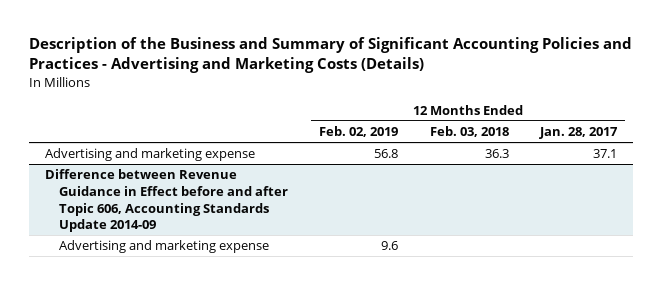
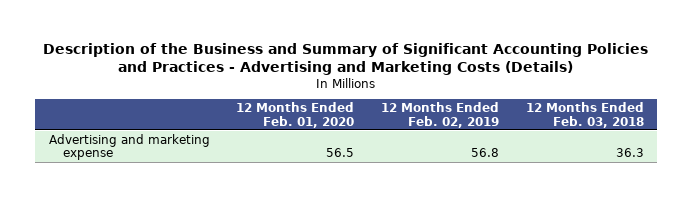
[539,127,619,140] Jan. 28, 2017 -> none
none -> [236,101,355,128] 12 Months Ended Feb. 01, 2020
[45,169,288,233] Difference between Revenue Guidance in Effect before and after Topic 606, Accounting Standards Update 2014-09 -> none
[58,240,269,254] Advertising and marketing expense -> none

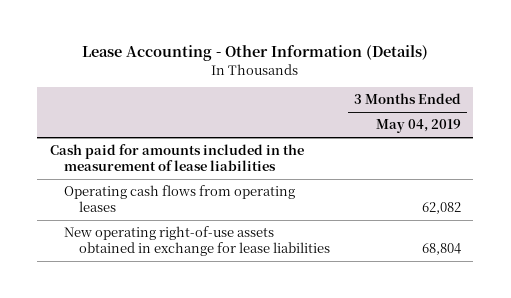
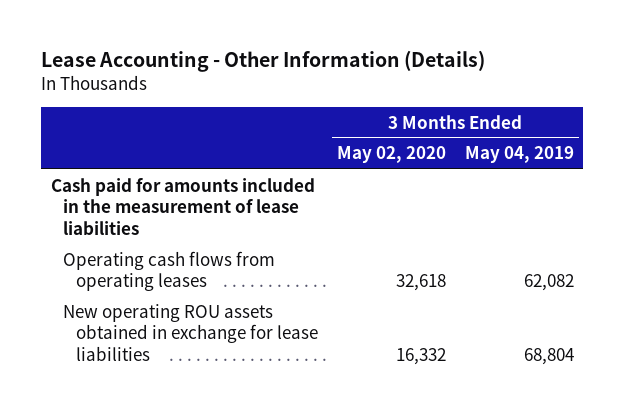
none -> [336,146,446,164] May 02, 2020
[64,226,330,256] New operating right-of-use assets obtained in exchange for lease liabilities -> [63,303,318,361] New operating ROU assets obtained in exchange for lease liabilities

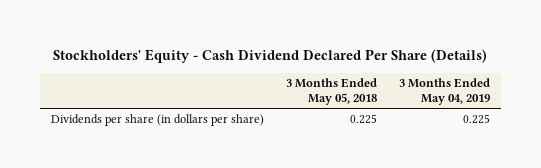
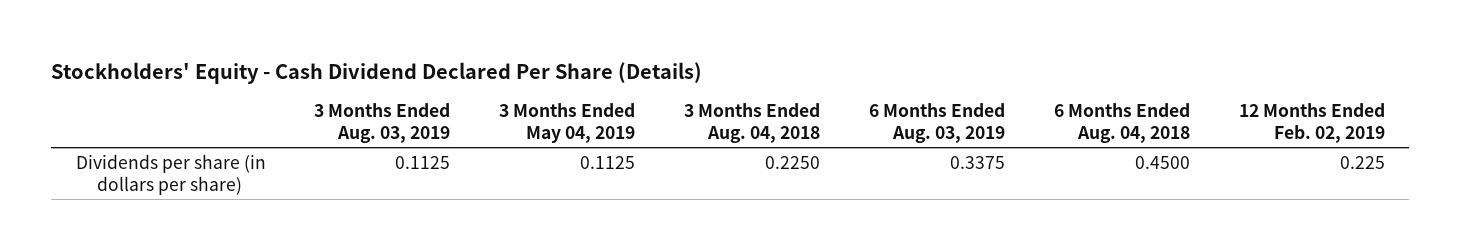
[285,77,377,106] 3 Months Ended May 05, 2018 -> none
none -> [314,103,451,144] 3 Months Ended Aug. 03, 2019
none -> [684,103,821,144] 3 Months Ended Aug. 04, 2018
none -> [868,103,1005,144] 6 Months Ended Aug. 03, 2019
none -> [1053,103,1190,144] 6 Months Ended Aug. 04, 2018
none -> [1238,103,1385,144] 12 Months Ended Feb. 02, 2019
[462,113,490,124] 0.225 -> [580,156,636,170] 0.1125

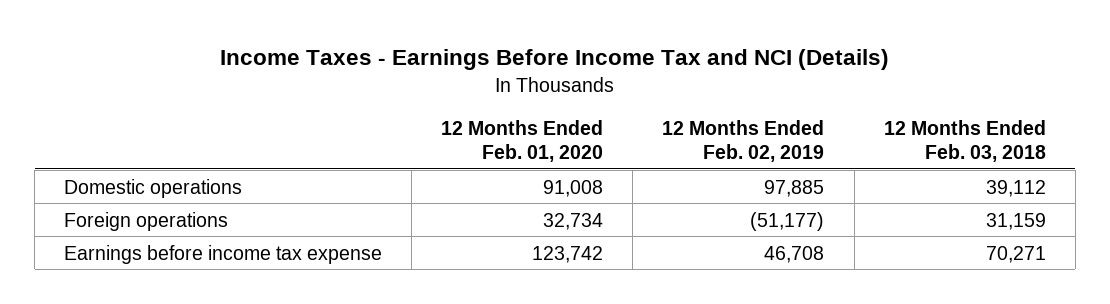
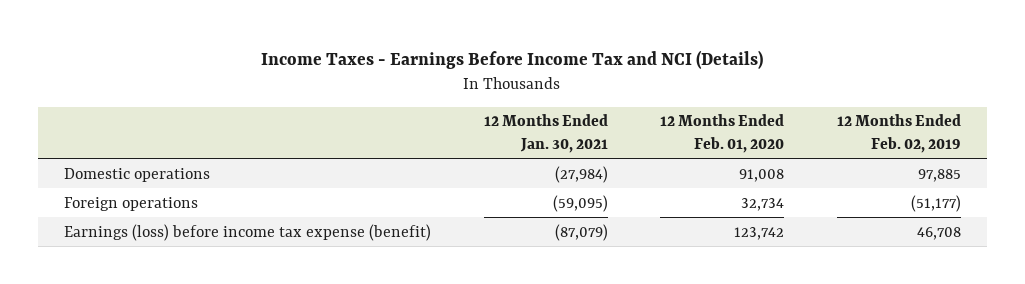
[883,120,1046,162] 12 Months Ended Feb. 03, 2018 -> none
none -> [483,114,608,153] 12 Months Ended Jan. 30, 2021
[64,244,383,264] Earnings before income tax expense -> [64,223,432,241] Earnings (loss) before income tax expense (benefit)

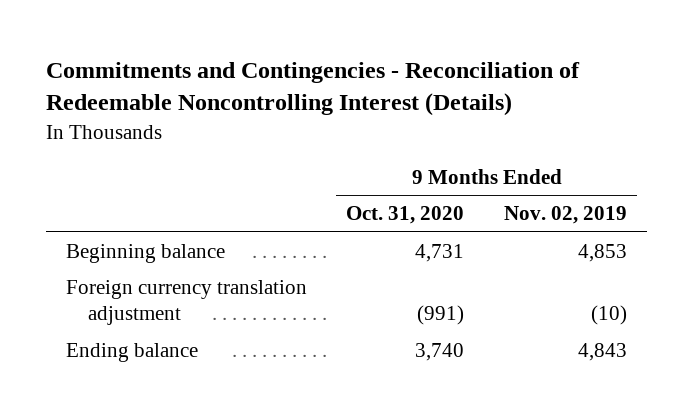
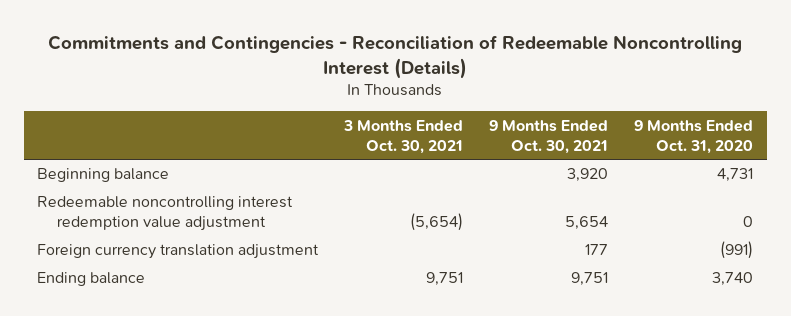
[503,206,627,225] Nov. 02, 2019 -> none
none -> [343,119,464,154] 3 Months Ended Oct. 30, 2021
none -> [489,119,609,154] 9 Months Ended Oct. 30, 2021
none -> [37,196,294,232] Redeemable noncontrolling interest redemption value adjustment

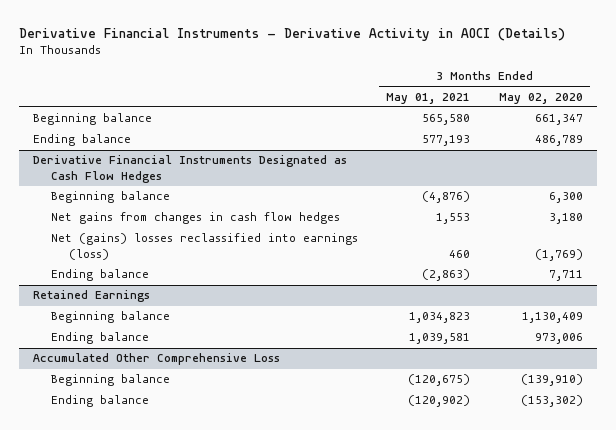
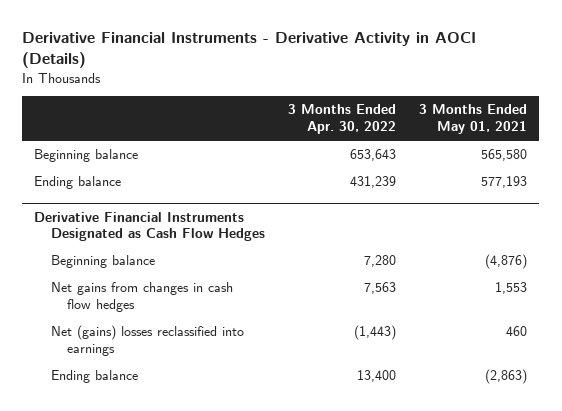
[498,92,583,104] May 02, 2020 -> none
none -> [288,104,397,135] 3 Months Ended Apr. 30, 2022
[51,233,359,260] Net (gains) losses reclassified into earnings (loss) -> [50,325,244,357] Net (gains) losses reclassified into earnings
[33,290,151,303] Retained Earnings -> none
[51,311,171,324] Beginning balance -> none
[51,332,150,345] Ending balance -> none
[33,353,281,366] Accumulated Other Comprehensive Loss -> none
[51,374,171,387] Beginning balance -> none
[51,395,150,408] Ending balance -> none

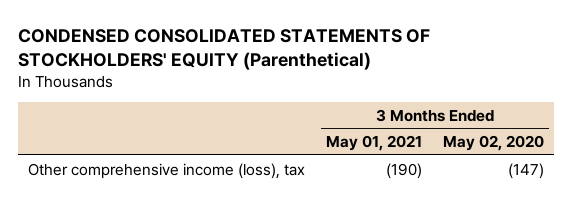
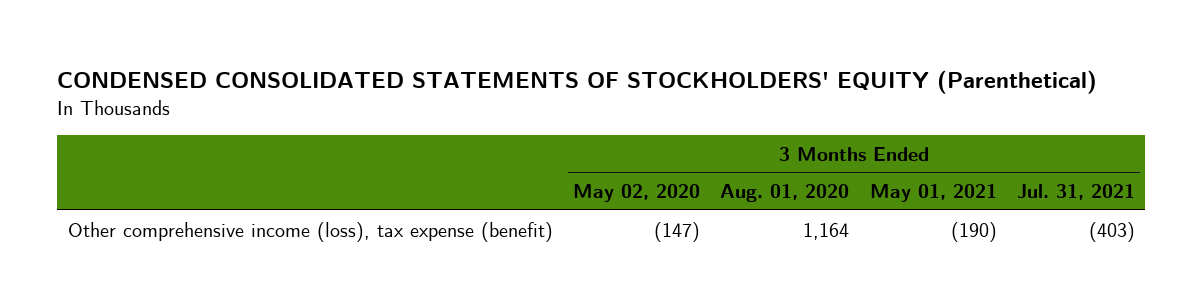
none -> [720,183,850,202] Aug. 01, 2020
none -> [1016,183,1135,200] Jul. 31, 2021
[28,162,306,179] Other comprehensive income (loss), tax -> [67,221,553,242] Other comprehensive income (loss), tax expense (benefit)

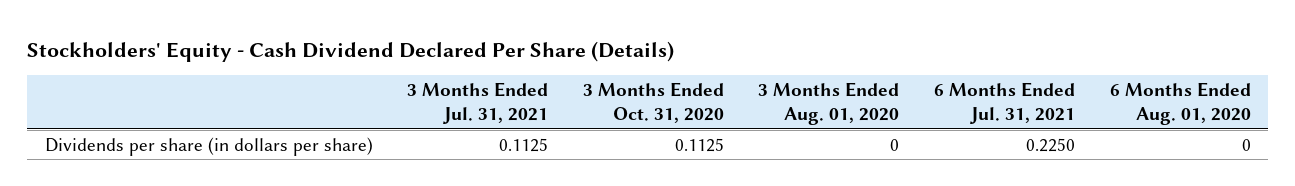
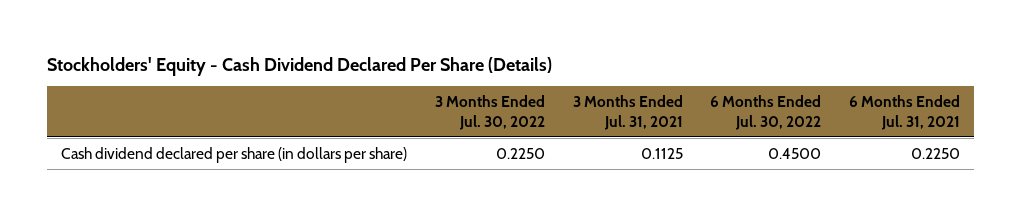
[582,82,724,124] 3 Months Ended Oct. 31, 2020 -> none
[758,82,900,126] 3 Months Ended Aug. 01, 2020 -> none
[1109,82,1251,126] 6 Months Ended Aug. 01, 2020 -> none
none -> [434,95,545,130] 3 Months Ended Jul. 30, 2022
none -> [710,95,822,130] 6 Months Ended Jul. 30, 2022
[44,136,373,156] Dividends per share (in dollars per share) -> [60,147,407,164] Cash dividend declared per share (in dollars per share)

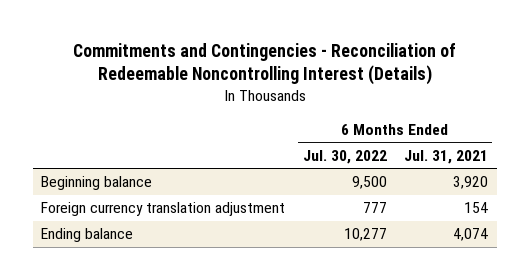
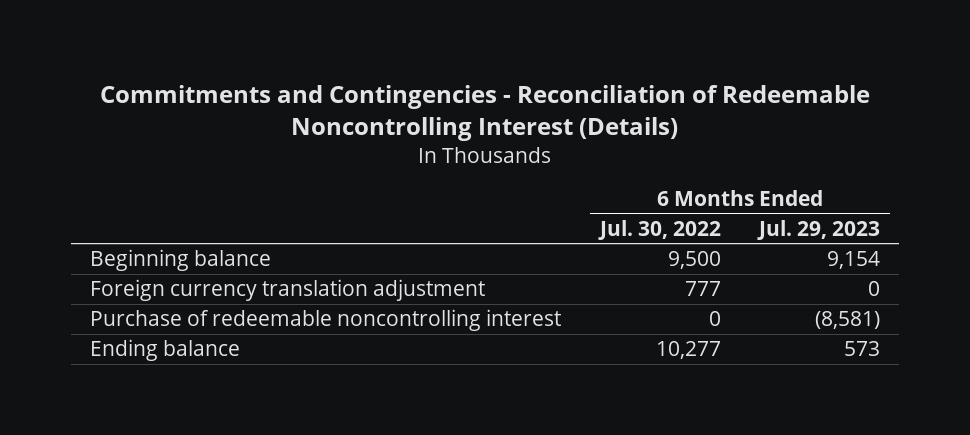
[404,149,489,164] Jul. 31, 2021 -> none
none -> [756,219,880,240] Jul. 29, 2023
none -> [90,309,562,332] Purchase of redeemable noncontrolling interest

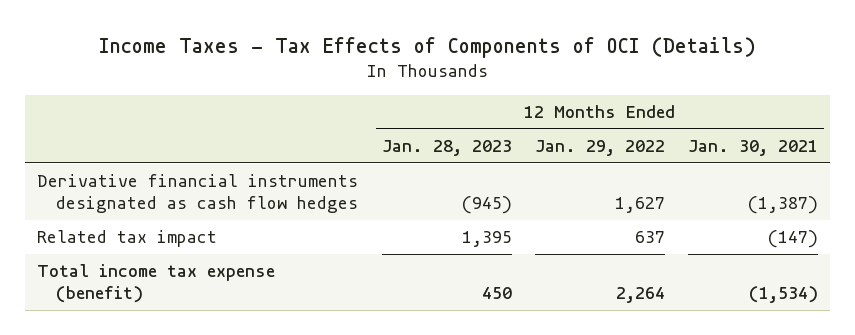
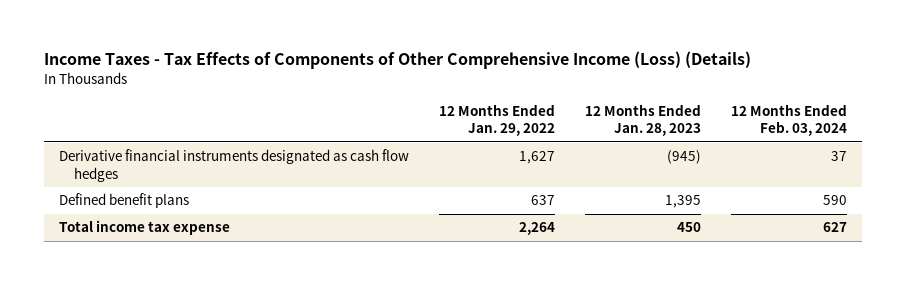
[98,36,756,58] Income Taxes - Tax Effects of Components of OCI (Details) -> [43,51,751,70] Income Taxes - Tax Effects of Components of Other Comprehensive Income (Loss) (Details)
[688,140,819,157] Jan. 30, 2021 -> none
none -> [730,103,847,137] 12 Months Ended Feb. 03, 2024
[36,230,217,248] Related tax impact -> [58,193,189,209] Defined benefit plans
[36,264,275,304] Total income tax expense (benefit) -> [58,220,230,236] Total income tax expense

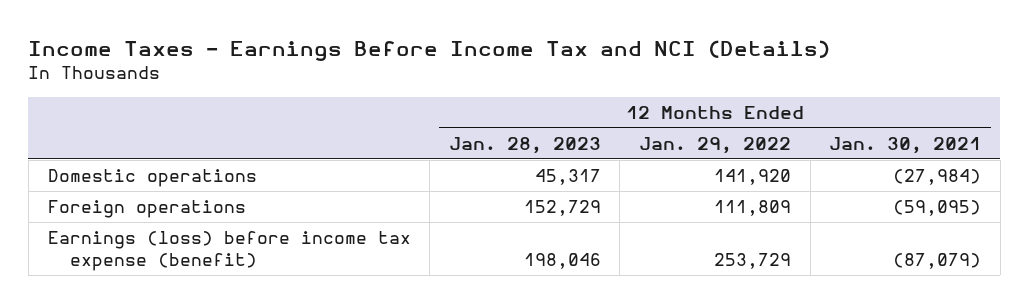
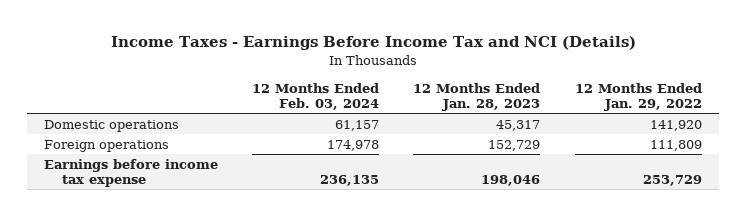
[829,136,982,154] Jan. 30, 2021 -> none
none -> [252,82,380,110] 12 Months Ended Feb. 03, 2024
[47,231,411,271] Earnings (loss) before income tax expense (benefit) -> [44,158,219,187] Earnings before income tax expense

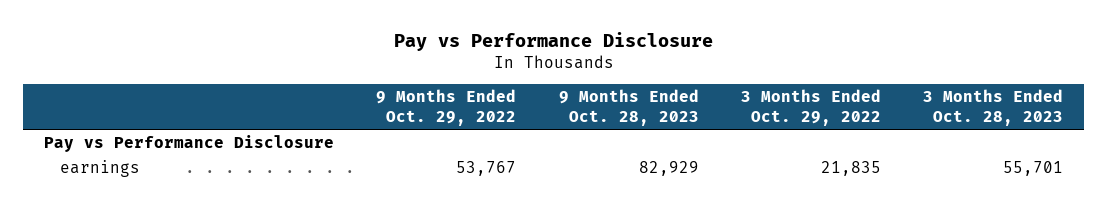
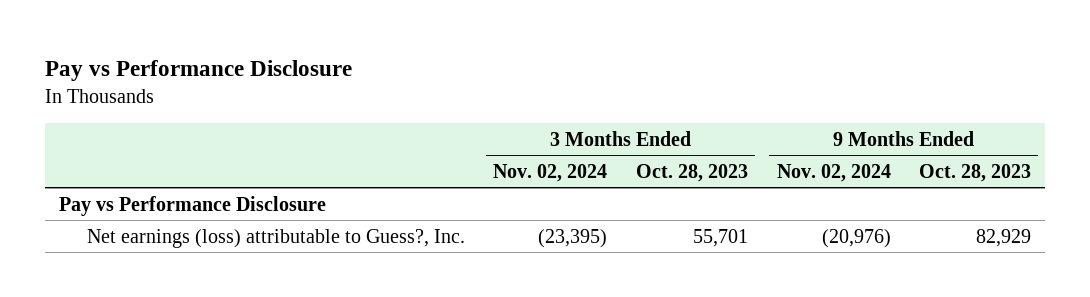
[376,88,517,126] 9 Months Ended Oct. 29, 2022 -> none
[740,88,881,126] 3 Months Ended Oct. 29, 2022 -> none
none -> [493,163,608,182] Nov. 02, 2024
none -> [776,163,891,182] Nov. 02, 2024
[60,159,141,177] earnings -> [86,228,465,248] Net earnings (loss) attributable to Guess?, Inc.

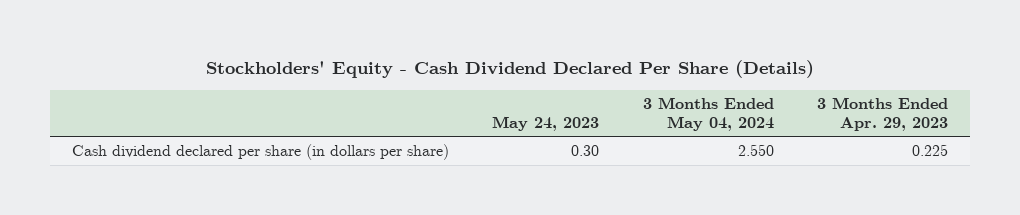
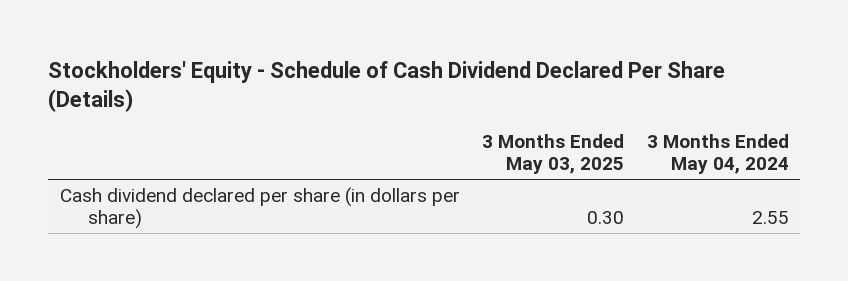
[205,60,814,79] Stockholders' Equity - Cash Dividend Declared Per Share (Details) -> [48,60,726,113] Stockholders' Equity - Schedule of Cash Dividend Declared Per Share (Details)
[492,115,600,131] May 24, 2023 -> none
[817,97,949,131] 3 Months Ended Apr. 29, 2023 -> none
none -> [482,134,625,175] 3 Months Ended May 03, 2025
[737,144,774,157] 2.550 -> [751,211,789,225] 2.55

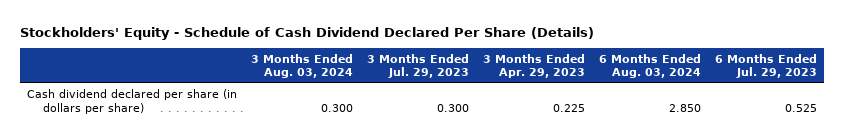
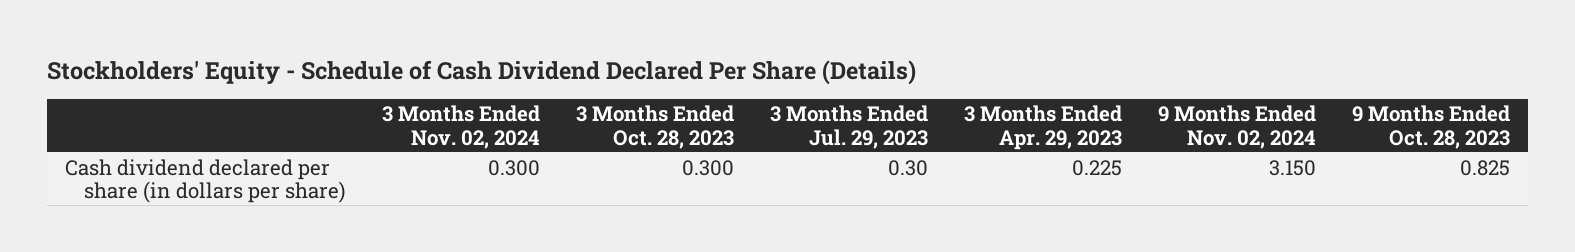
[250,53,353,79] 3 Months Ended Aug. 03, 2024 -> none
[598,53,701,79] 6 Months Ended Aug. 03, 2024 -> none
[714,53,817,79] 6 Months Ended Jul. 29, 2023 -> none
none -> [381,105,540,149] 3 Months Ended Nov. 02, 2024
none -> [575,105,734,149] 3 Months Ended Oct. 28, 2023
none -> [1157,105,1316,149] 9 Months Ended Nov. 02, 2024
none -> [1351,105,1510,149] 9 Months Ended Oct. 28, 2023
[436,103,469,112] 0.300 -> [887,159,928,176] 0.30

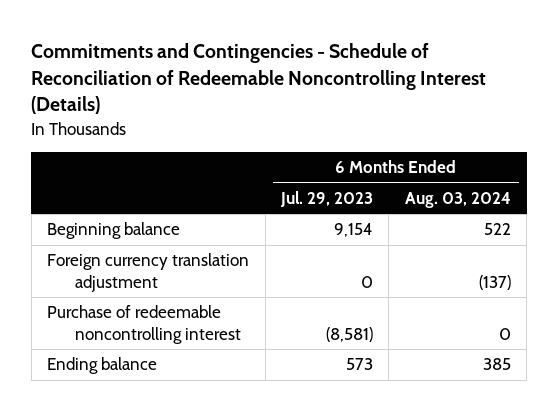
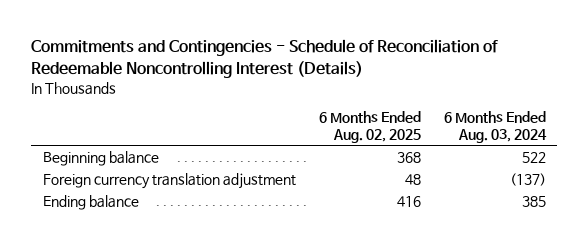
[280,190,374,207] Jul. 29, 2023 -> none
none -> [318,111,421,144] 6 Months Ended Aug. 02, 2025
[47,305,241,345] Purchase of redeemable noncontrolling interest -> none

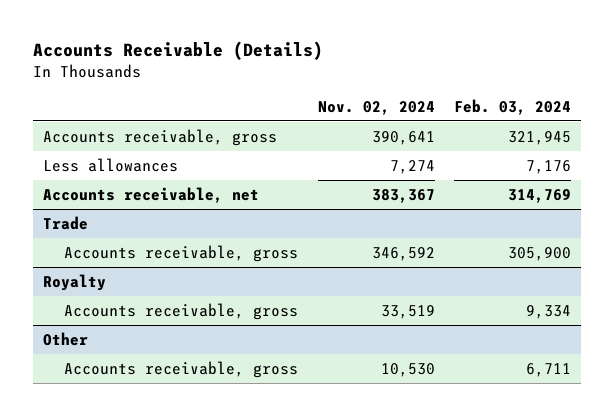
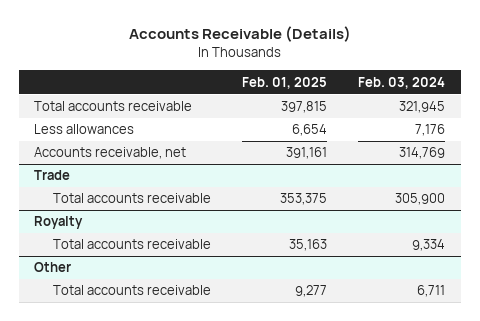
[317,100,435,115] Nov. 02, 2024 -> none
none -> [242,76,328,89] Feb. 01, 2025
[42,128,277,146] Accounts receivable, gross -> [34,101,193,112] Total accounts receivable
[64,244,299,262] Accounts receivable, gross -> [53,193,212,204] Total accounts receivable
[64,302,299,320] Accounts receivable, gross -> [53,239,212,250] Total accounts receivable
[64,360,299,378] Accounts receivable, gross -> [53,285,212,296] Total accounts receivable

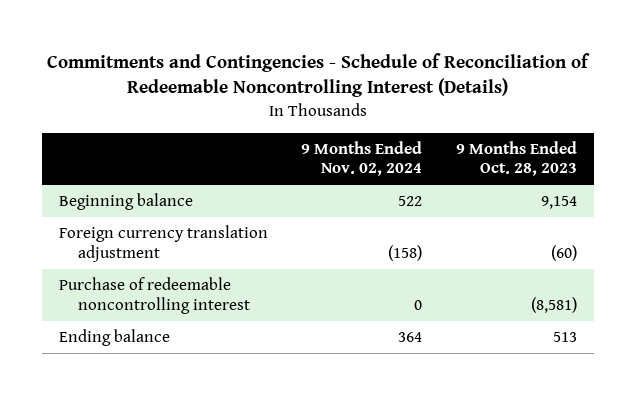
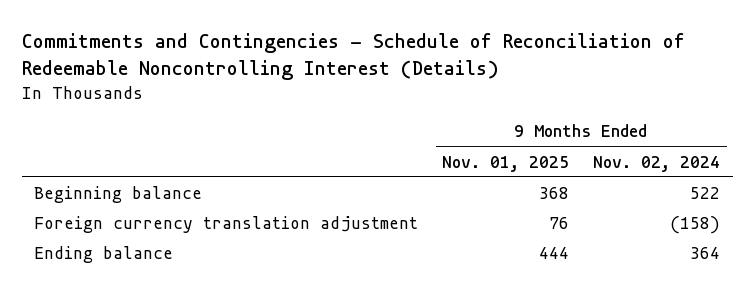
[456,141,578,177] 9 Months Ended Oct. 28, 2023 -> none
none -> [442,155,570,172] Nov. 01, 2025
[58,277,250,314] Purchase of redeemable noncontrolling interest -> none

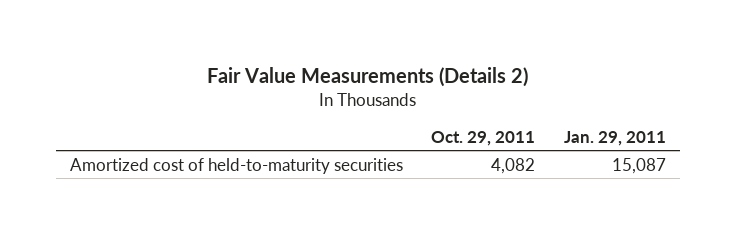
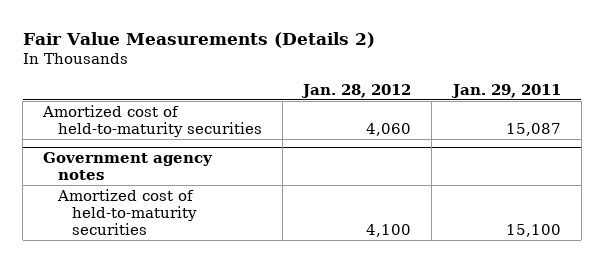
[431,130,536,146] Oct. 29, 2011 -> none
none -> [301,83,412,98] Jan. 28, 2012
none -> [43,152,214,181] Government agency notes
none -> [56,188,198,235] Amortized cost of held-to-maturity securities

